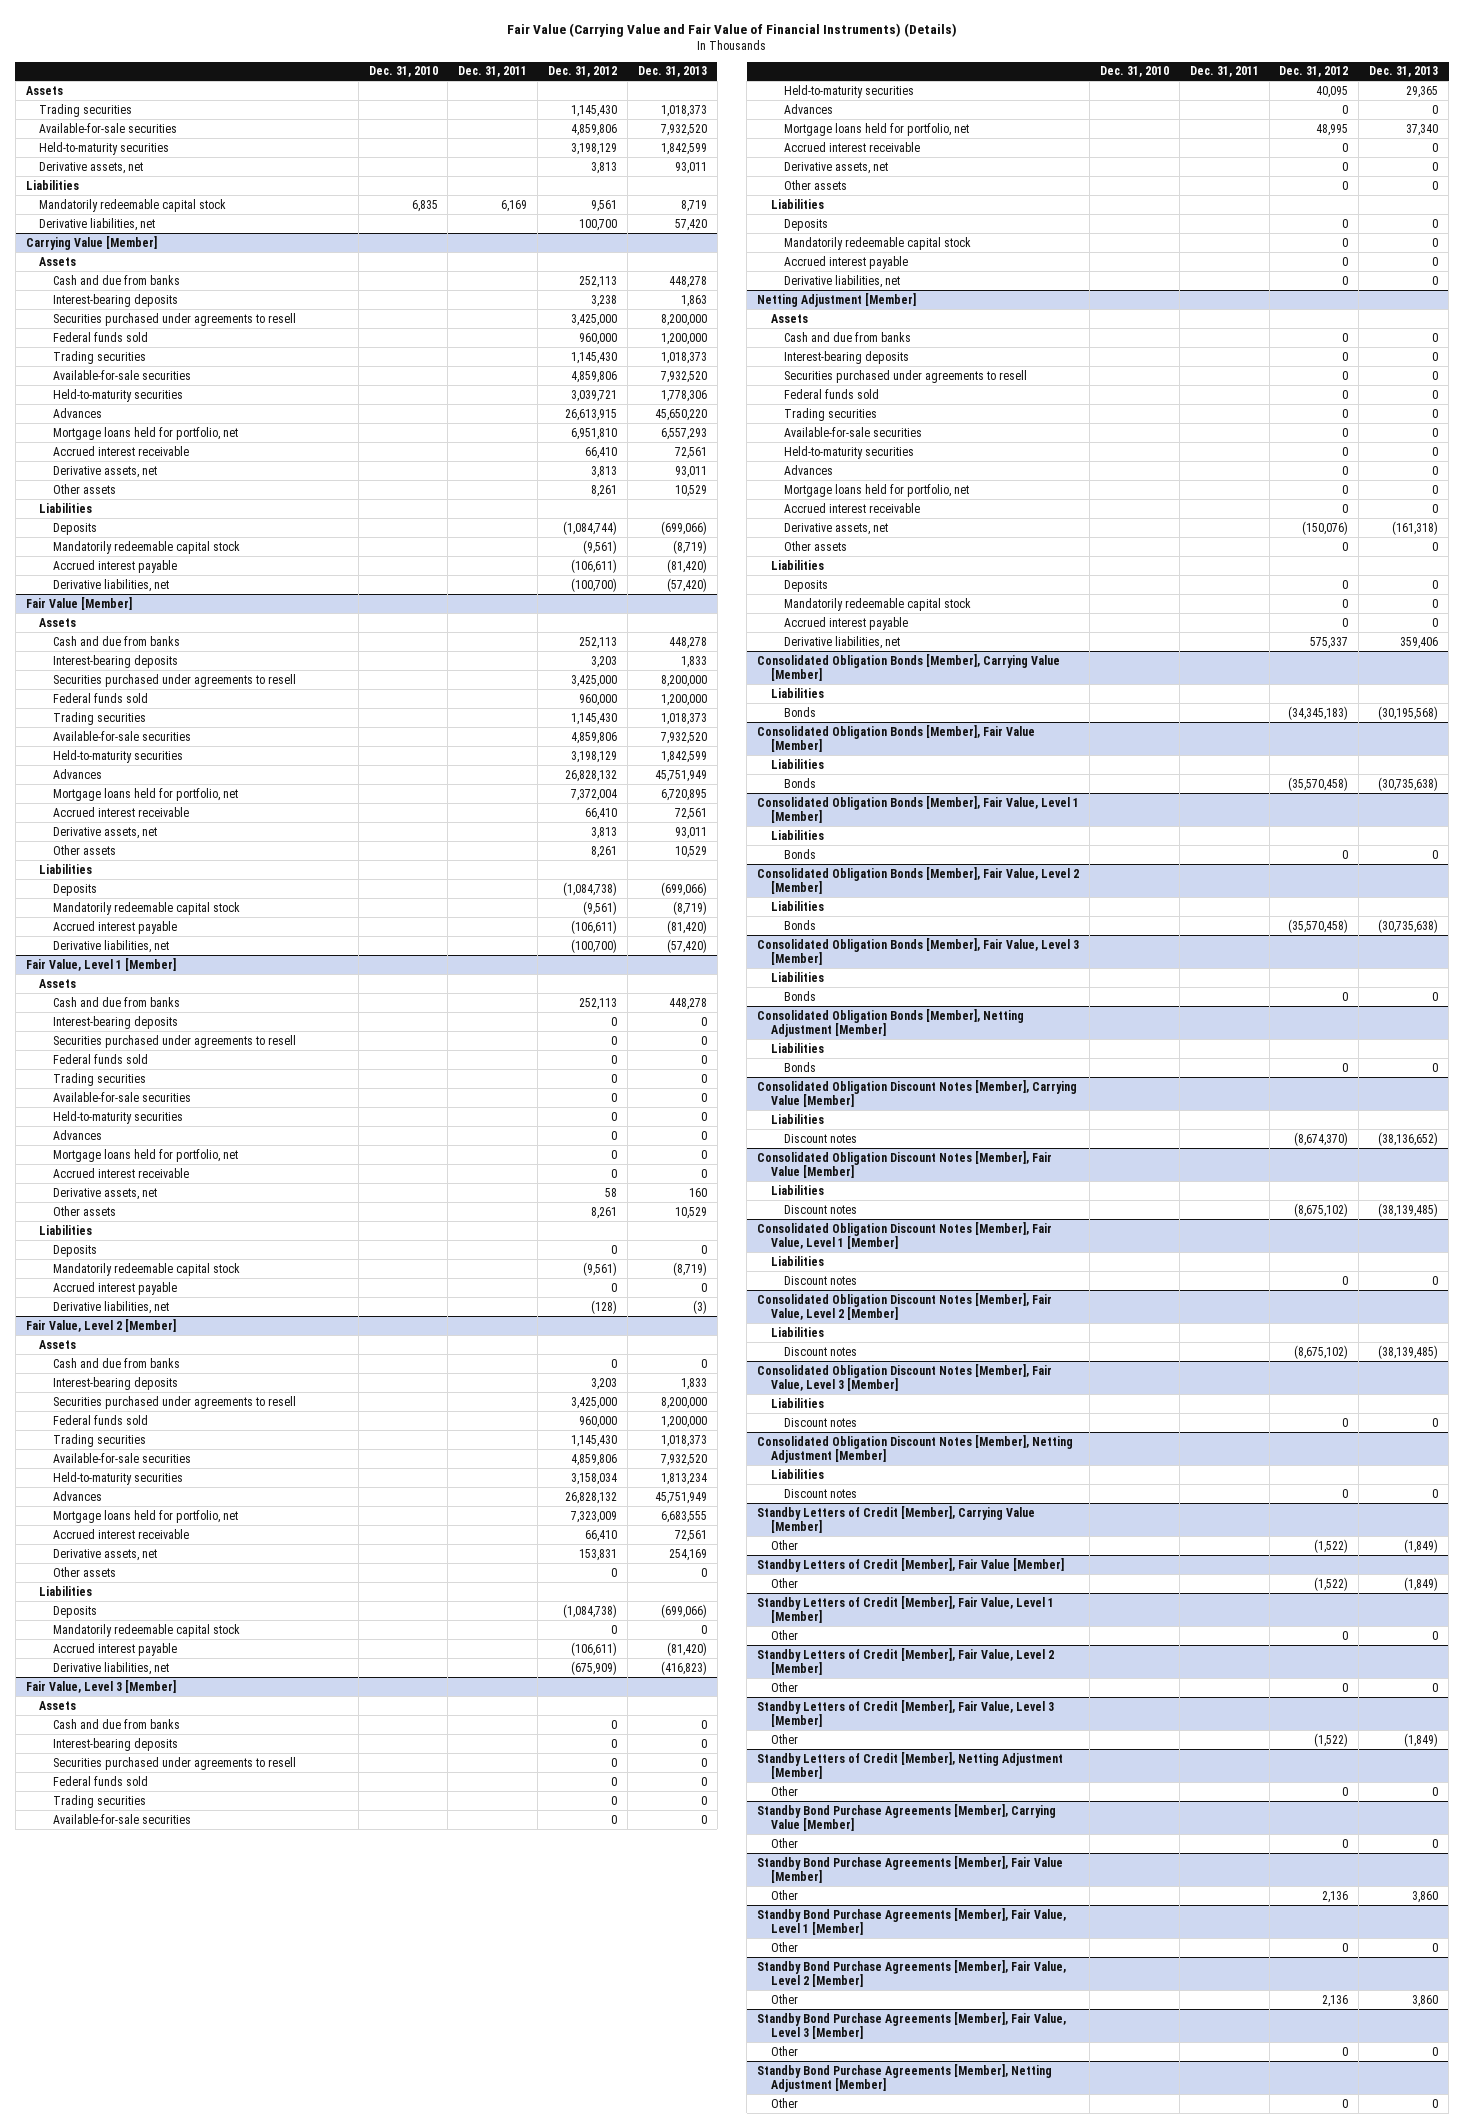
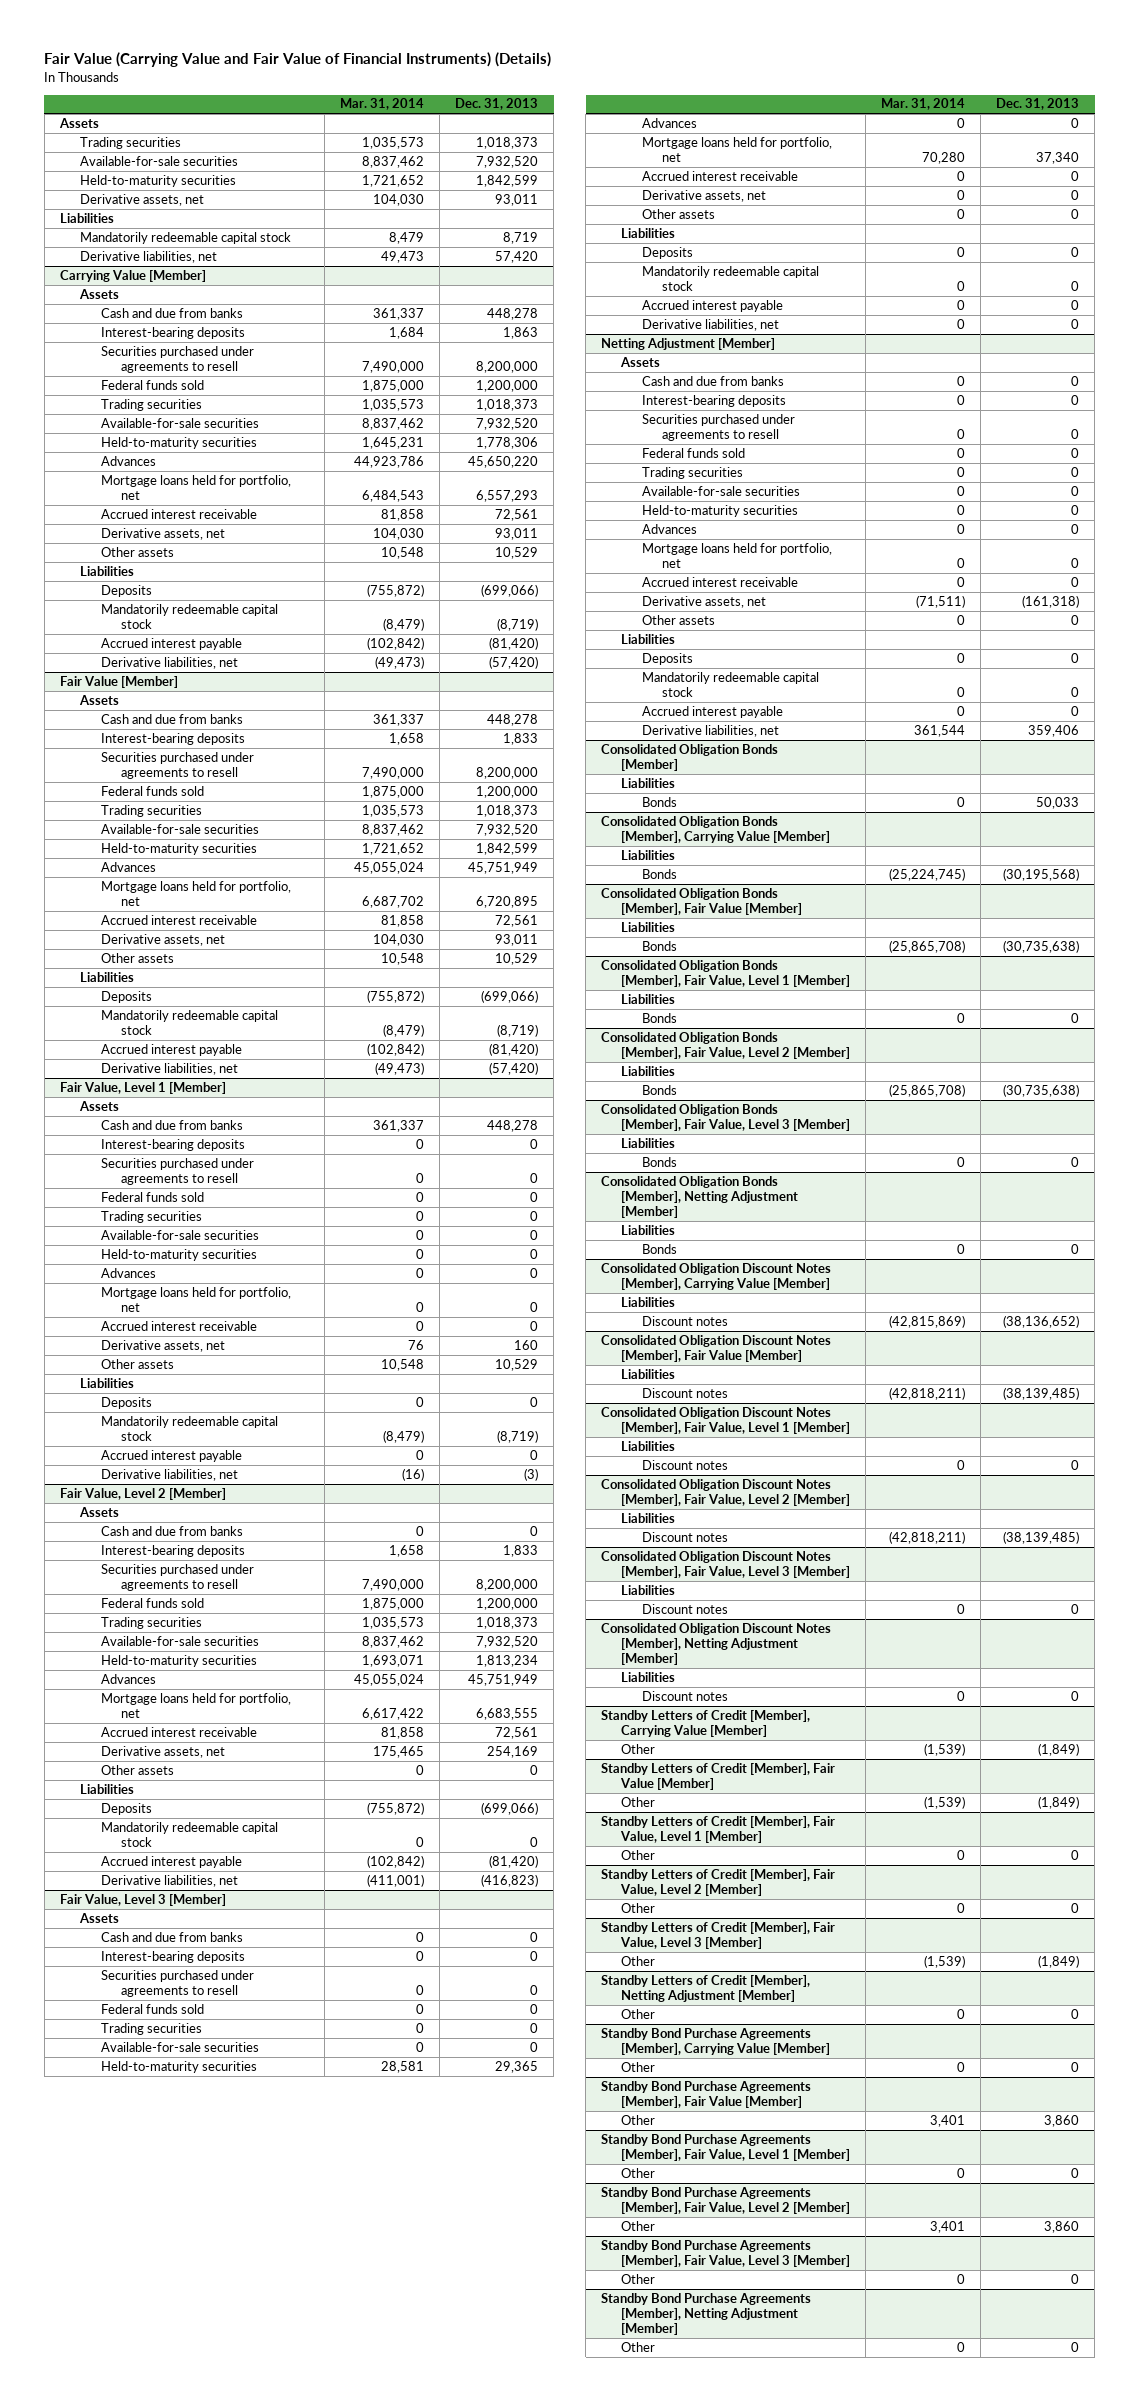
[368,66,438,78] Dec. 31, 2010 -> none
[458,66,528,78] Dec. 31, 2011 -> none
[548,66,618,78] Dec. 31, 2012 -> none
none -> [340,98,425,111] Mar. 31, 2014
none -> [601,743,779,771] Consolidated Obligation Bonds [Member]
none -> [621,777,676,788] Liabilities
none -> [641,796,677,807] Bonds

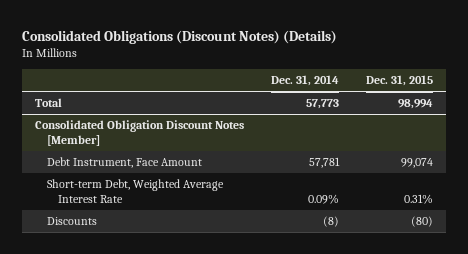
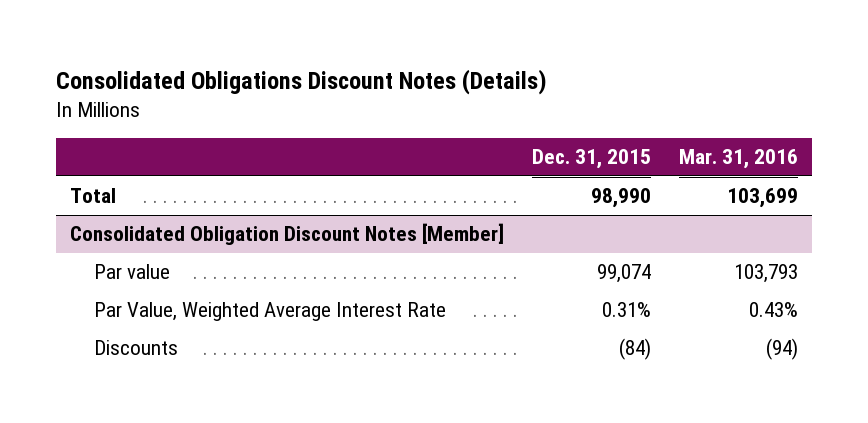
[21,29,337,44] Consolidated Obligations (Discount Notes) (Details) -> [55,68,547,95] Consolidated Obligations Discount Notes (Details)
[271,75,340,87] Dec. 31, 2014 -> none
none -> [679,149,799,170] Mar. 31, 2016
[397,99,433,110] 98,994 -> [591,188,652,209] 98,990
[46,157,202,169] Debt Instrument, Face Amount -> [93,264,170,280] Par value
[46,179,224,204] Short-term Debt, Weighted Average Interest Rate -> [93,302,446,322] Par Value, Weighted Average Interest Rate
[410,216,433,228] (80) -> [619,338,652,361] (84)

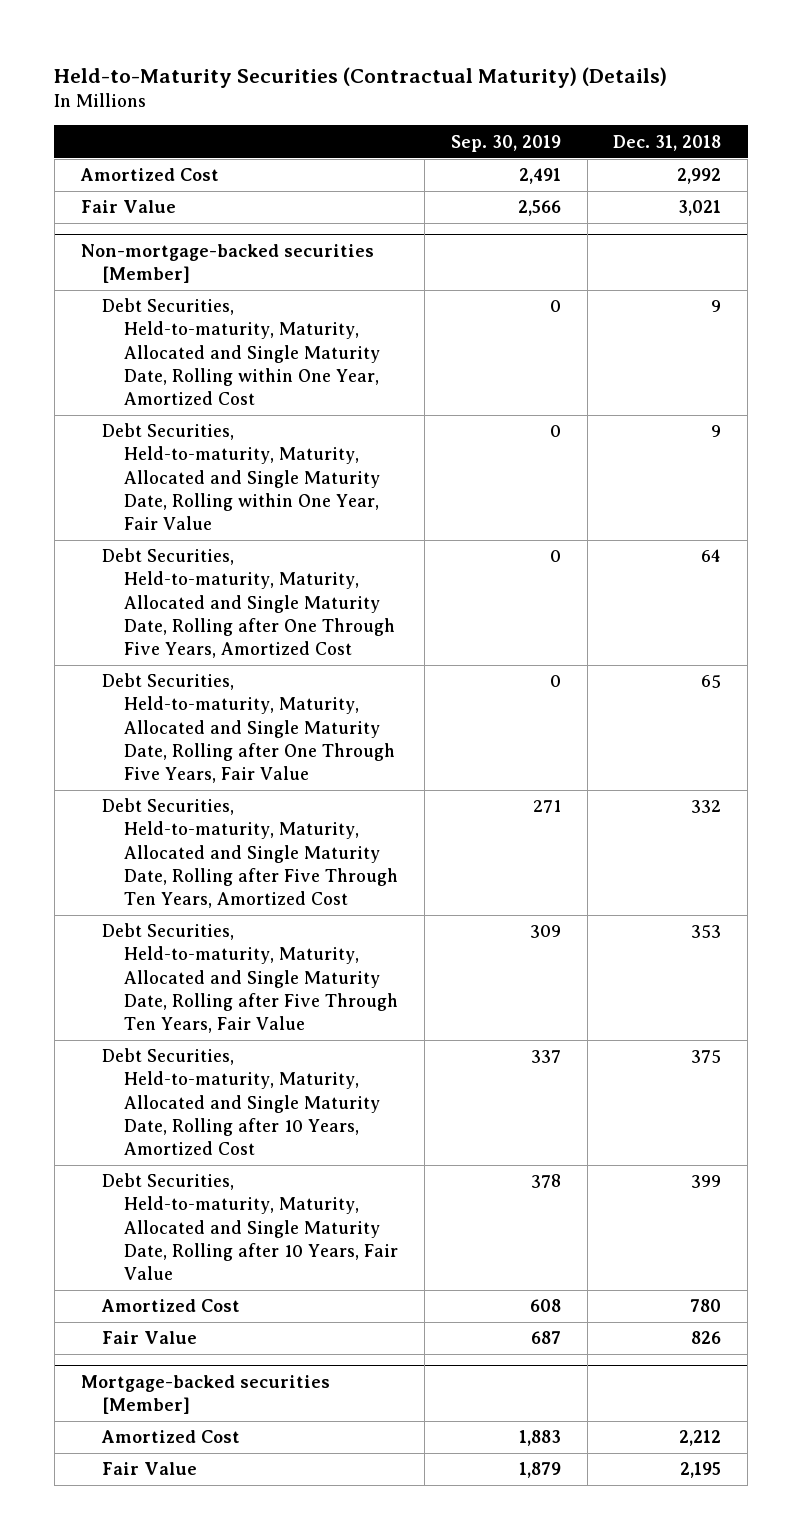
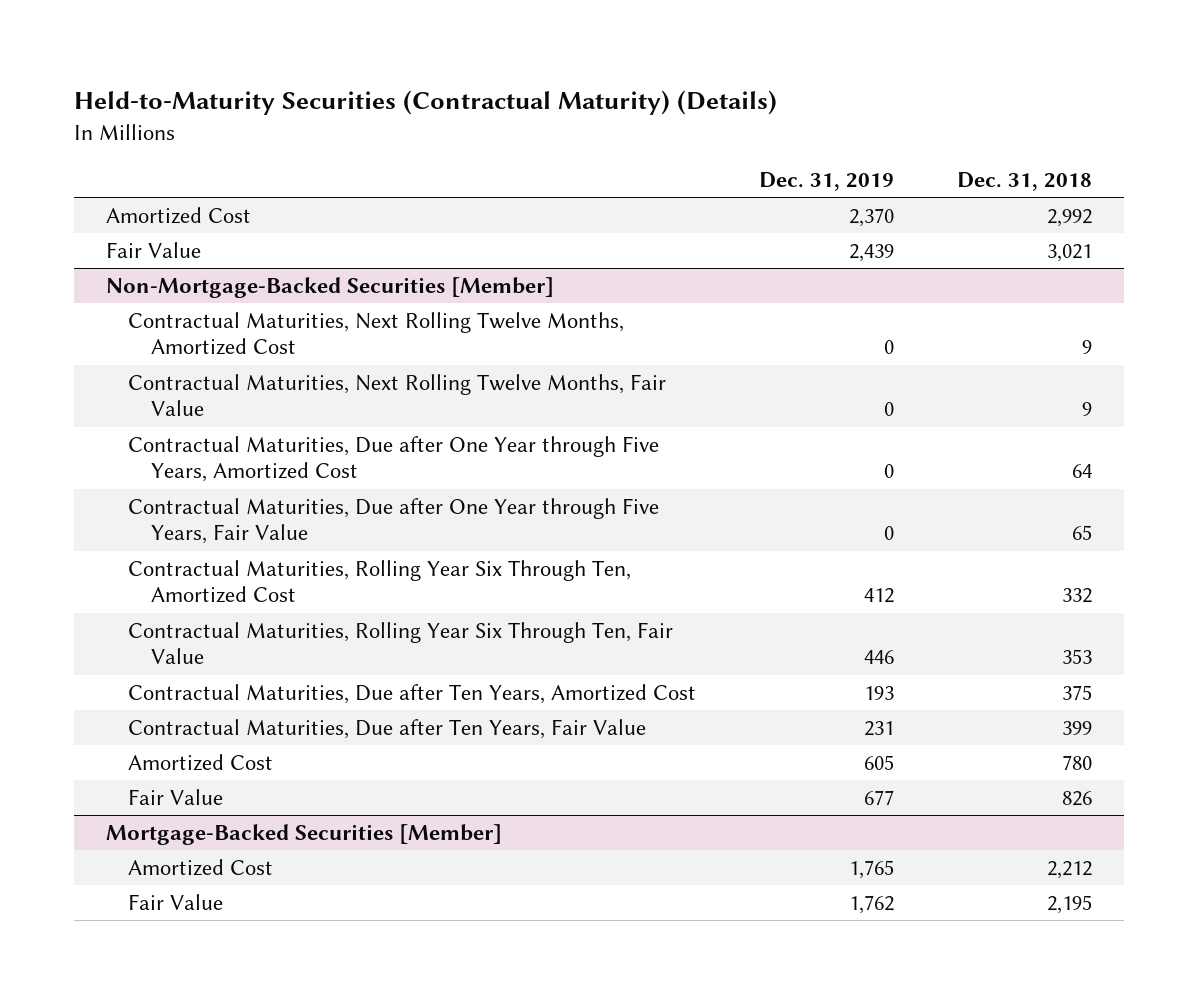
[450,134,561,152] Sep. 30, 2019 -> none
none -> [759,171,895,191] Dec. 31, 2019
[80,243,374,284] Non-mortgage-backed securities [Member] -> [105,276,554,298] Non-Mortgage-Backed Securities [Member]
[102,298,381,405] Debt Securities, Held-to-maturity, Maturity, Allocated and Single Maturity Date, Rolling within One Year, Amortized Cost -> [128,311,625,356] Contractual Maturities, Next Rolling Twelve Months, Amortized Cost
[102,423,381,530] Debt Securities, Held-to-maturity, Maturity, Allocated and Single Maturity Date, Rolling within One Year, Fair Value -> [128,373,667,417] Contractual Maturities, Next Rolling Twelve Months, Fair Value
[102,548,396,658] Debt Securities, Held-to-maturity, Maturity, Allocated and Single Maturity Date, Rolling after One Through Five Years, Amortized Cost -> [128,435,660,483] Contractual Maturities, Due after One Year through Five Years, Amortized Cost
[102,673,396,783] Debt Securities, Held-to-maturity, Maturity, Allocated and Single Maturity Date, Rolling after One Through Five Years, Fair Value -> [128,497,660,545] Contractual Maturities, Due after One Year through Five Years, Fair Value
[102,798,399,908] Debt Securities, Held-to-maturity, Maturity, Allocated and Single Maturity Date, Rolling after Five Through Ten Years, Amortized Cost -> [128,559,632,604] Contractual Maturities, Rolling Year Six Through Ten, Amortized Cost
[102,923,399,1033] Debt Securities, Held-to-maturity, Maturity, Allocated and Single Maturity Date, Rolling after Five Through Ten Years, Fair Value -> [128,621,674,665] Contractual Maturities, Rolling Year Six Through Ten, Fair Value
[102,1048,381,1155] Debt Securities, Held-to-maturity, Maturity, Allocated and Single Maturity Date, Rolling after 10 Years, Amortized Cost -> [128,683,697,704] Contractual Maturities, Due after Ten Years, Amortized Cost
[102,1173,399,1280] Debt Securities, Held-to-maturity, Maturity, Allocated and Single Maturity Date, Rolling after 10 Years, Fair Value -> [128,718,647,739] Contractual Maturities, Due after Ten Years, Fair Value
[80,1374,330,1415] Mortgage-backed securities [Member] -> [105,823,502,845] Mortgage-Backed Securities [Member]

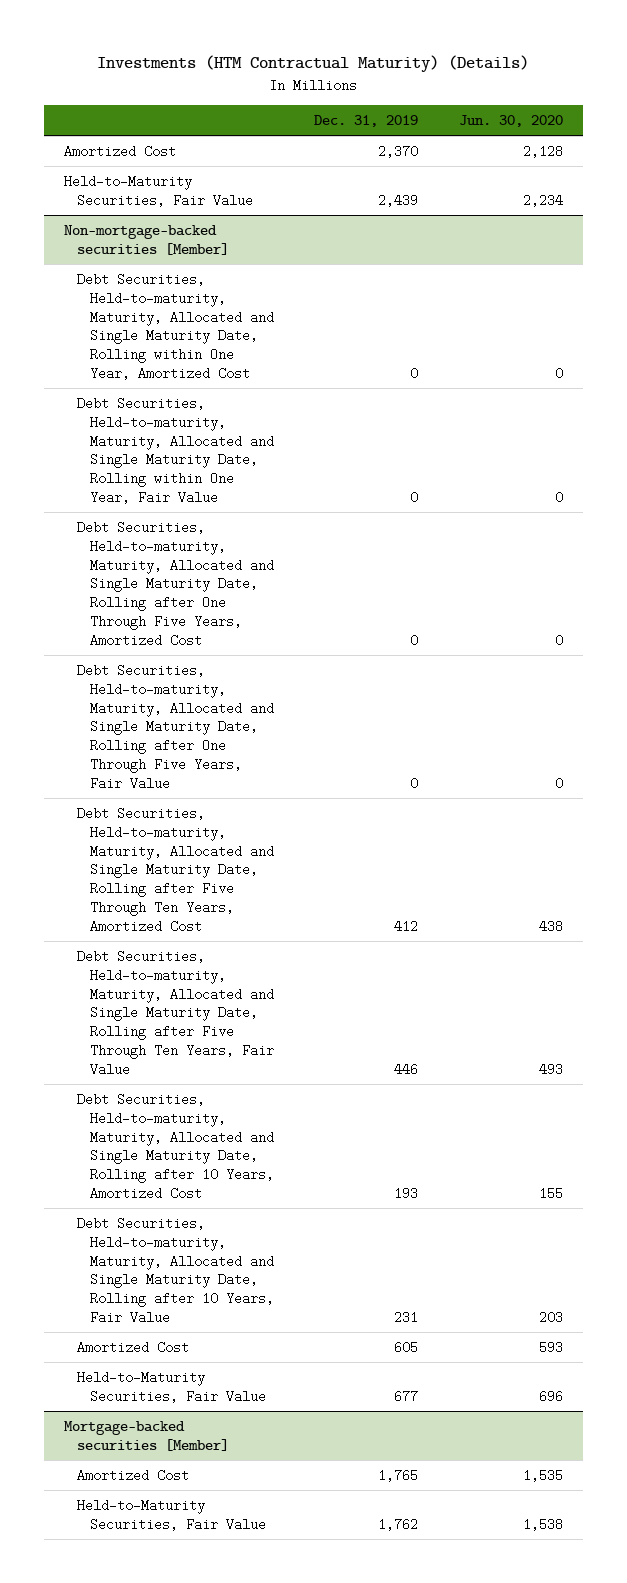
[74,90,778,116] Held-to-Maturity Securities (Contractual Maturity) (Details) -> [97,55,530,73] Investments (HTM Contractual Maturity) (Details)
[957,171,1093,191] Dec. 31, 2018 -> none
none -> [458,115,563,128] Jun. 30, 2020
[105,241,201,258] Fair Value -> [63,174,253,207] Held-to-Maturity Securities, Fair Value
[105,276,554,298] Non-Mortgage-Backed Securities [Member] -> [63,224,229,255] Non-mortgage-backed securities [Member]
[128,311,625,356] Contractual Maturities, Next Rolling Twelve Months, Amortized Cost -> [76,272,274,381] Debt Securities, Held-to-maturity, Maturity, Allocated and Single Maturity Date, Rolling within One Year, Amortized Cost
[128,373,667,417] Contractual Maturities, Next Rolling Twelve Months, Fair Value -> [76,396,274,505] Debt Securities, Held-to-maturity, Maturity, Allocated and Single Maturity Date, Rolling within One Year, Fair Value
[128,435,660,483] Contractual Maturities, Due after One Year through Five Years, Amortized Cost -> [76,520,274,648] Debt Securities, Held-to-maturity, Maturity, Allocated and Single Maturity Date, Rolling after One Through Five Years, Amortized Cost
[128,497,660,545] Contractual Maturities, Due after One Year through Five Years, Fair Value -> [76,663,274,791] Debt Securities, Held-to-maturity, Maturity, Allocated and Single Maturity Date, Rolling after One Through Five Years, Fair Value
[128,559,632,604] Contractual Maturities, Rolling Year Six Through Ten, Amortized Cost -> [76,806,274,934] Debt Securities, Held-to-maturity, Maturity, Allocated and Single Maturity Date, Rolling after Five Through Ten Years, Amortized Cost
[128,621,674,665] Contractual Maturities, Rolling Year Six Through Ten, Fair Value -> [76,949,274,1077] Debt Securities, Held-to-maturity, Maturity, Allocated and Single Maturity Date, Rolling after Five Through Ten Years, Fair Value
[128,683,697,704] Contractual Maturities, Due after Ten Years, Amortized Cost -> [76,1092,274,1201] Debt Securities, Held-to-maturity, Maturity, Allocated and Single Maturity Date, Rolling after 10 Years, Amortized Cost
[128,718,647,739] Contractual Maturities, Due after Ten Years, Fair Value -> [76,1216,274,1325] Debt Securities, Held-to-maturity, Maturity, Allocated and Single Maturity Date, Rolling after 10 Years, Fair Value
[128,788,224,805] Fair Value -> [76,1370,266,1403] Held-to-Maturity Securities, Fair Value
[105,823,502,845] Mortgage-Backed Securities [Member] -> [63,1420,229,1451] Mortgage-backed securities [Member]
[128,893,224,910] Fair Value -> [76,1498,266,1531] Held-to-Maturity Securities, Fair Value

